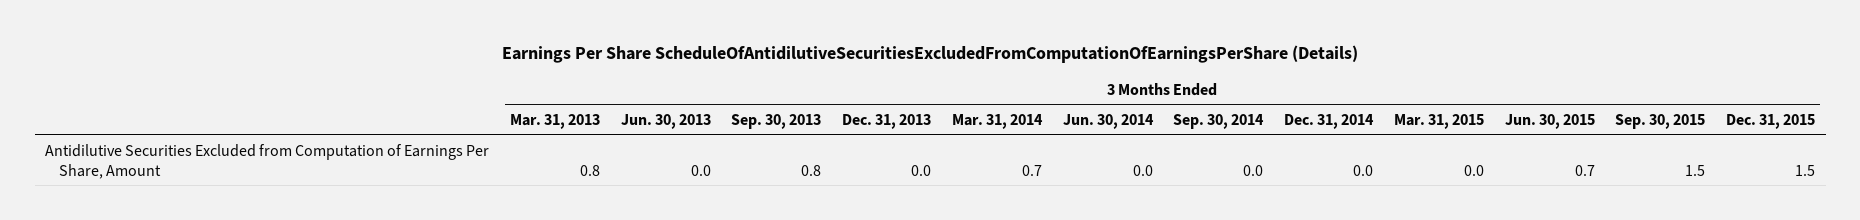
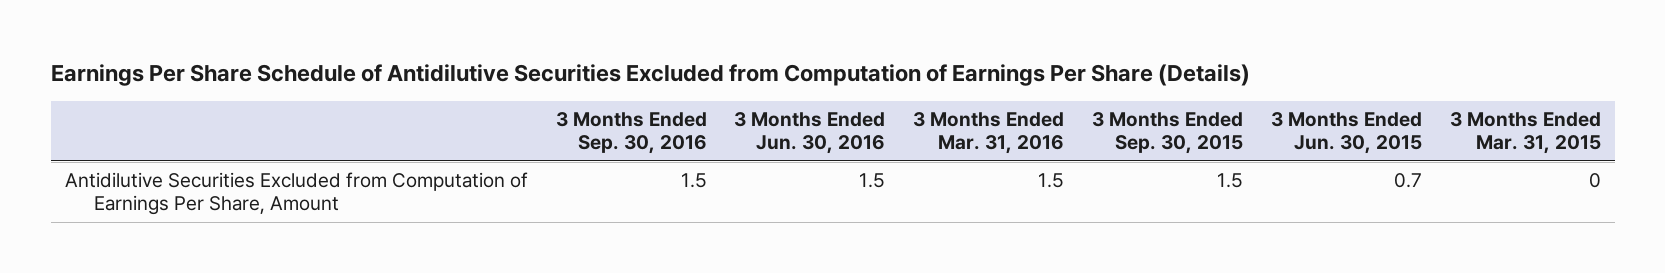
[502,45,1359,64] Earnings Per Share ScheduleOfAntidilutiveSecuritiesExcludedFromComputationOfEarningsPerShare (Details) -> [50,64,1250,87] Earnings Per Share Schedule of Antidilutive Securities Excluded from Computation of Earnings Per Share (Details)
[509,113,600,129] Mar. 31, 2013 -> none
[620,113,711,129] Jun. 30, 2013 -> none
[731,113,822,129] Sep. 30, 2013 -> none
[842,113,932,129] Dec. 31, 2013 -> none
[951,113,1043,129] Mar. 31, 2014 -> none
[1062,113,1154,129] Jun. 30, 2014 -> none
[1173,113,1265,129] Sep. 30, 2014 -> none
[1284,113,1375,129] Dec. 31, 2014 -> none
[1726,113,1816,129] Dec. 31, 2015 -> none
none -> [555,112,707,155] 3 Months Ended Sep. 30, 2016
none -> [734,112,886,155] 3 Months Ended Jun. 30, 2016
none -> [913,112,1065,155] 3 Months Ended Mar. 31, 2016
[1463,164,1484,176] 0.0 -> [1588,173,1601,189] 0

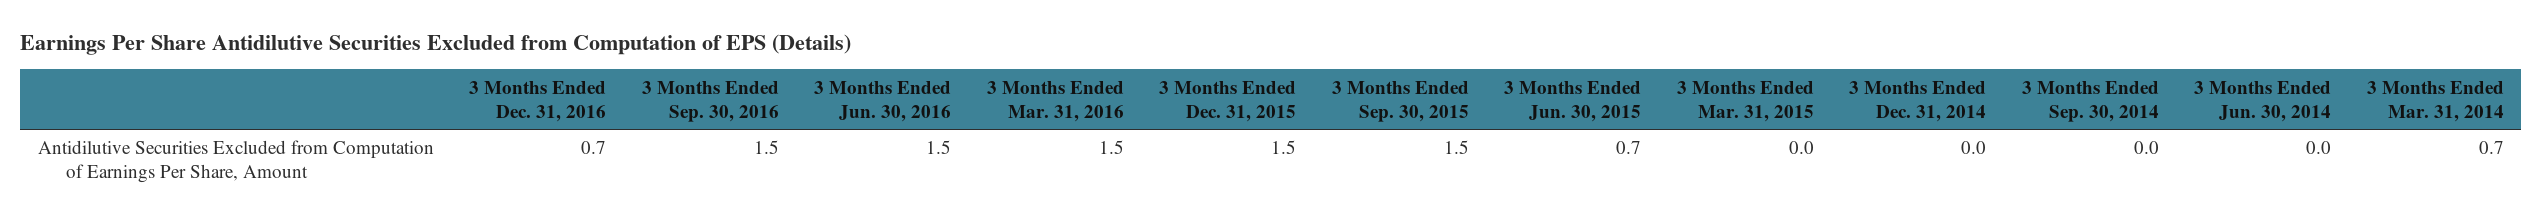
[50,64,1250,87] Earnings Per Share Schedule of Antidilutive Securities Excluded from Computation of Earnings Per Share (Details) -> [20,33,852,55] Earnings Per Share Antidilutive Securities Excluded from Computation of EPS (Details)
none -> [469,80,607,122] 3 Months Ended Dec. 31, 2016
none -> [1159,80,1297,122] 3 Months Ended Dec. 31, 2015
none -> [1849,80,1987,122] 3 Months Ended Dec. 31, 2014
none -> [2021,80,2159,122] 3 Months Ended Sep. 30, 2014
none -> [2194,80,2332,122] 3 Months Ended Jun. 30, 2014
none -> [2366,80,2504,122] 3 Months Ended Mar. 31, 2014
[1588,173,1601,189] 0 -> [1788,141,1814,155] 0.0

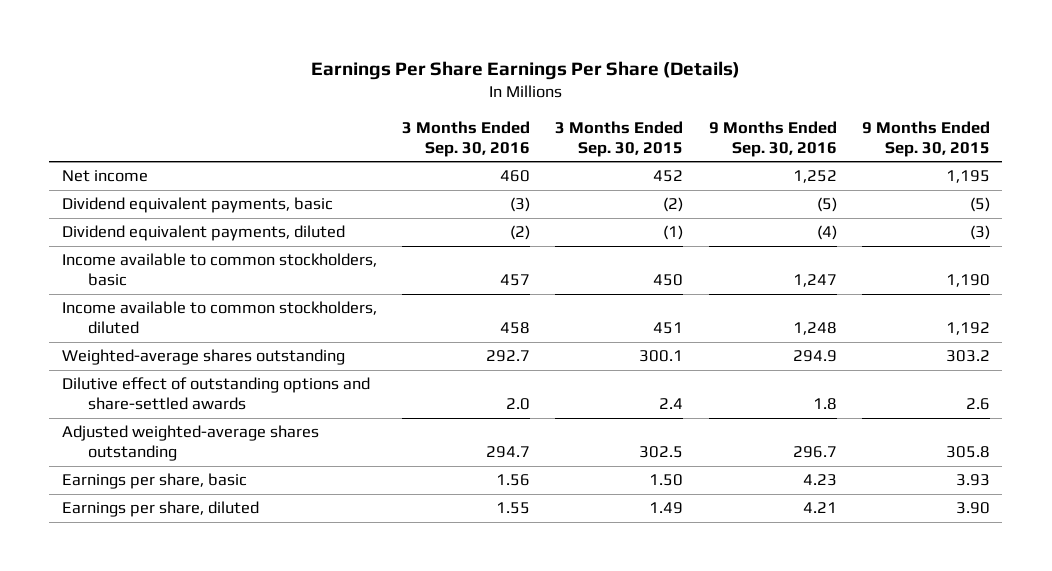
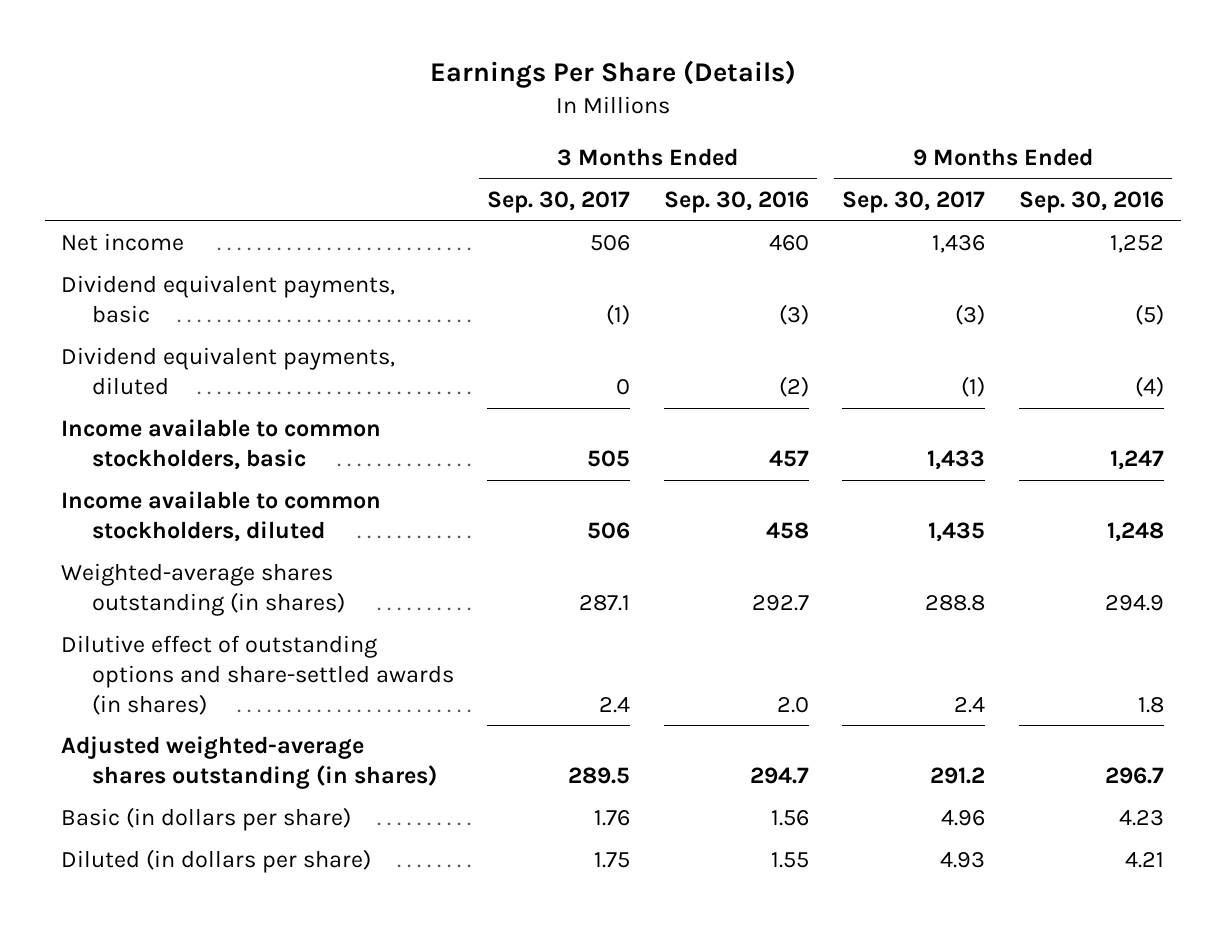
[310,60,740,80] Earnings Per Share Earnings Per Share (Details) -> [429,60,796,89] Earnings Per Share (Details)
[555,120,684,157] 3 Months Ended Sep. 30, 2015 -> none
[861,120,990,157] 9 Months Ended Sep. 30, 2015 -> none
none -> [487,190,631,213] Sep. 30, 2017
none -> [842,190,986,213] Sep. 30, 2017
[62,349,346,366] Weighted-average shares outstanding -> [61,563,345,617] Weighted-average shares outstanding (in shares)
[62,377,371,411] Dilutive effect of outstanding options and share-settled awards -> [61,635,454,715] Dilutive effect of outstanding options and share-settled awards (in shares)
[62,425,320,462] Adjusted weighted-average shares outstanding -> [61,736,437,790] Adjusted weighted-average shares outstanding (in shares)
[62,473,248,490] Earnings per share, basic -> [61,807,352,832] Basic (in dollars per share)
[62,501,260,518] Earnings per share, diluted -> [61,849,372,874] Diluted (in dollars per share)

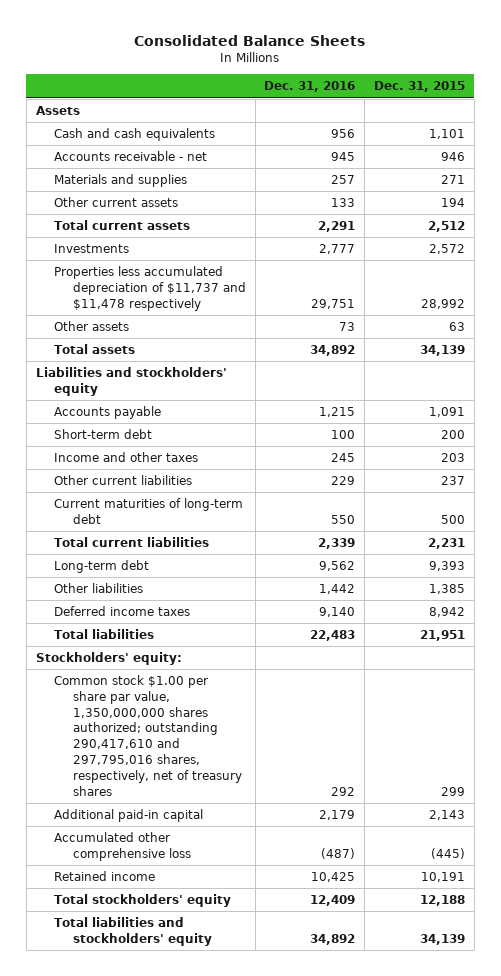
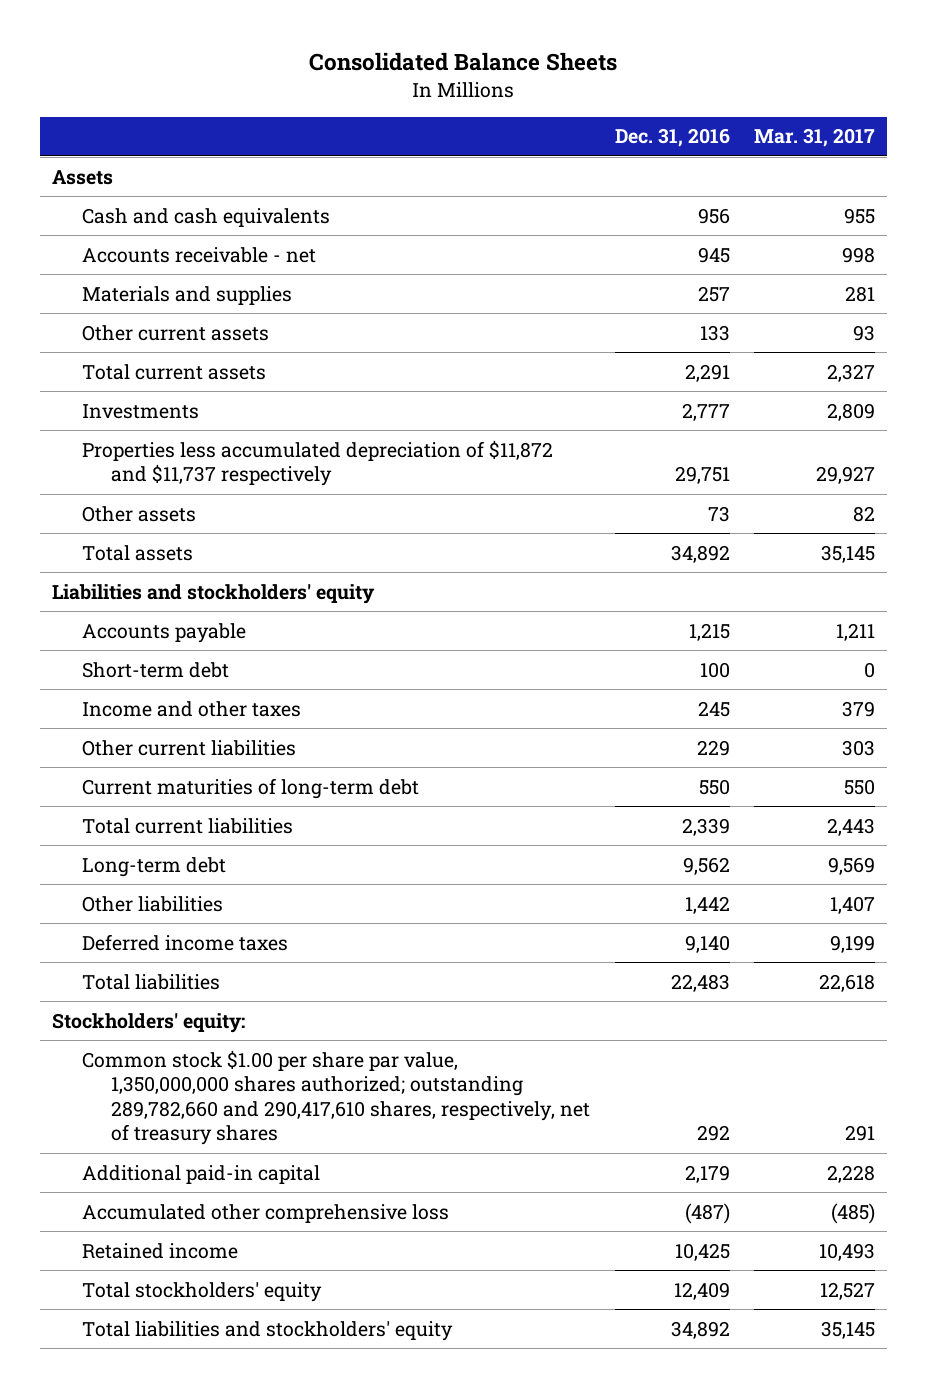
[373,81,465,93] Dec. 31, 2015 -> none
none -> [753,128,875,148] Mar. 31, 2017
[54,266,246,311] Properties less accumulated depreciation of $11,737 and $11,478 respectively -> [81,439,553,487] Properties less accumulated depreciation of $11,872 and $11,737 respectively
[54,675,242,796] Common stock $1.00 per share par value, 1,350,000,000 shares authorized; outstanding 290,417,610 and 297,795,016 shares, respectively, net of treasury shares -> [81,1049,591,1146] Common stock $1.00 per share par value, 1,350,000,000 shares authorized; outstanding 289,782,660 and 290,417,610 shares, respectively, net of treasury shares

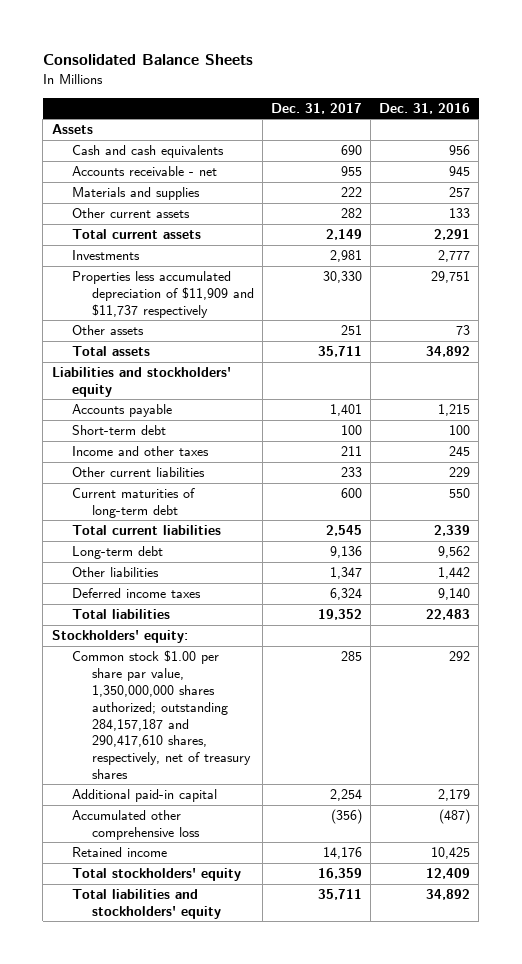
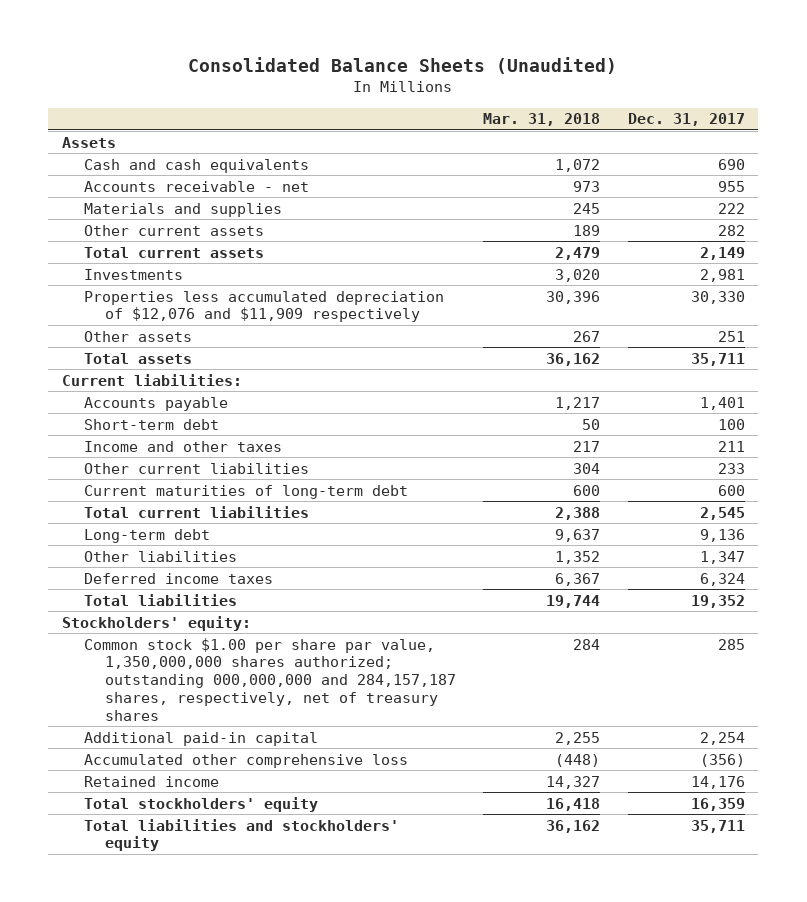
[42,53,253,65] Consolidated Balance Sheets -> [188,56,618,74] Consolidated Balance Sheets (Unaudited)
[379,102,471,114] Dec. 31, 2016 -> none
none -> [483,113,601,127] Mar. 31, 2018
[71,271,254,318] Properties less accumulated depreciation of $11,909 and $11,737 respectively -> [83,290,444,323] Properties less accumulated depreciation of $12,076 and $11,909 respectively
[51,367,231,398] Liabilities and stockholders' equity -> none
none -> [61,373,242,386] Current liabilities:
[71,650,251,780] Common stock $1.00 per share par value, 1,350,000,000 shares authorized; outstanding 284,157,187 and 290,417,610 shares, respectively, net of treasury shares -> [83,637,457,721] Common stock $1.00 per share par value, 1,350,000,000 shares authorized; outstanding 000,000,000 and 284,157,187 shares, respectively, net of treasury shares

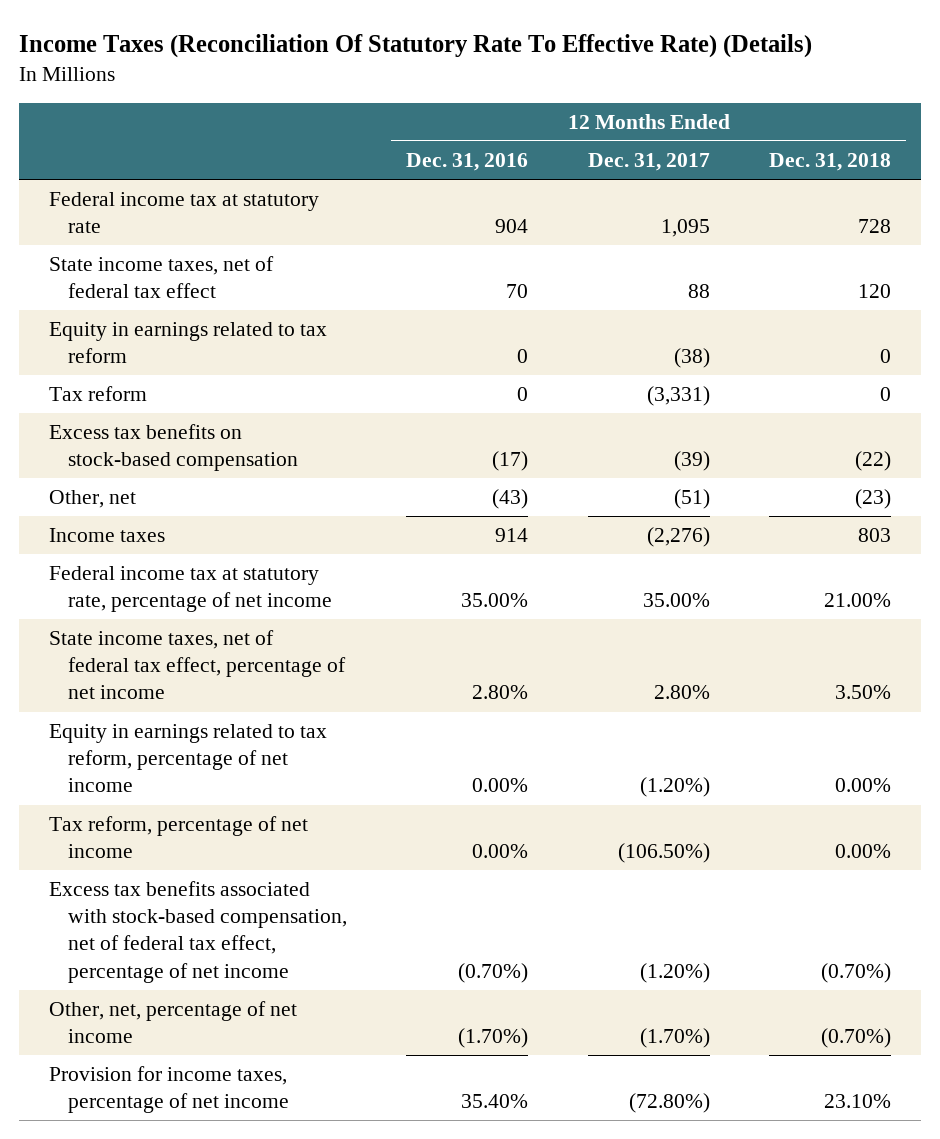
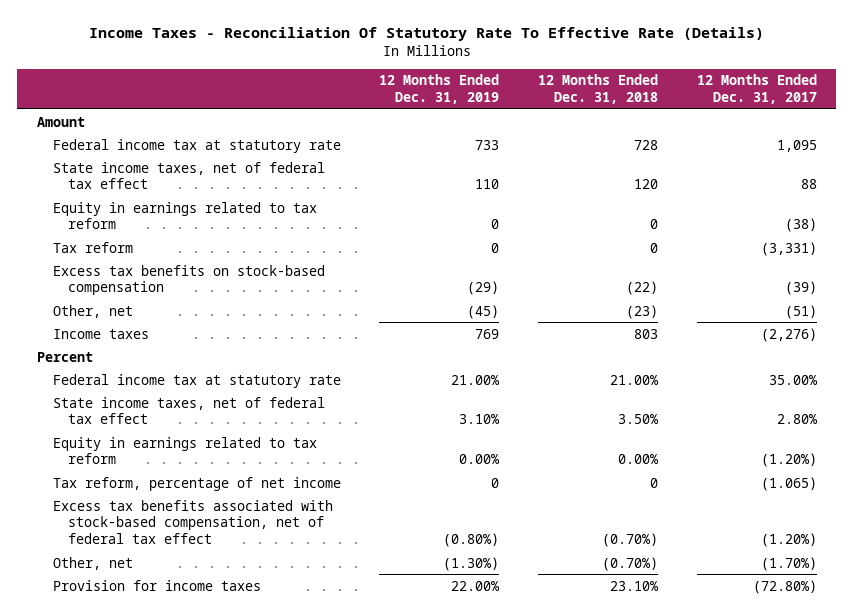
[19,34,813,59] Income Taxes (Reconciliation Of Statutory Rate To Effective Rate) (Details) -> [88,26,764,41] Income Taxes - Reconciliation Of Statutory Rate To Effective Rate (Details)
[406,152,529,171] Dec. 31, 2016 -> none
none -> [379,74,500,105] 12 Months Ended Dec. 31, 2019
none -> [36,116,85,127] Amount
none -> [36,351,93,362] Percent
[48,566,332,613] Federal income tax at statutory rate, percentage of net income -> [52,373,341,388] Federal income tax at statutory rate
[48,630,346,700] State income taxes, net of federal tax effect, percentage of net income -> [52,396,325,425] State income taxes, net of federal tax effect
[48,724,327,793] Equity in earnings related to tax reform, percentage of net income -> [52,436,317,465] Equity in earnings related to tax reform
[617,843,710,864] (106.50%) -> [760,476,817,491] (1.065)
[835,844,892,859] 0.00% -> [649,477,658,488] 0
[48,881,347,983] Excess tax benefits associated with stock-based compensation, net of federal tax effect, percentage of net income -> [52,499,333,544] Excess tax benefits associated with stock-based compensation, net of federal tax effect
[48,1001,297,1044] Other, net, percentage of net income -> [52,556,133,570] Other, net
[48,1066,289,1114] Provision for income taxes, percentage of net income -> [52,579,261,591] Provision for income taxes

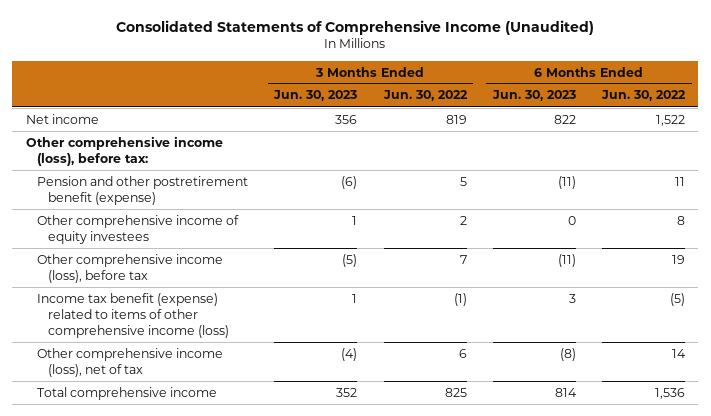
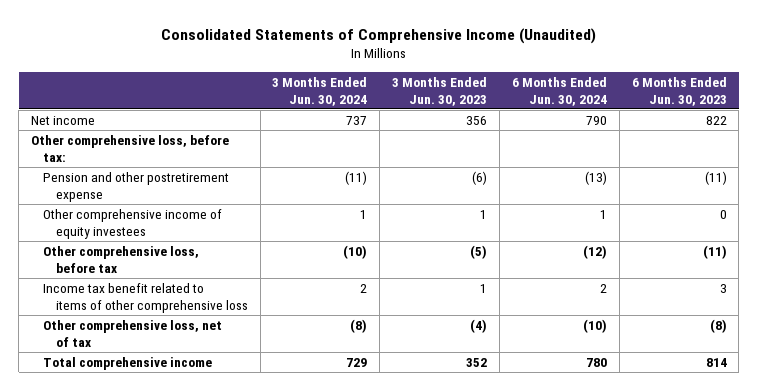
[382,90,468,102] Jun. 30, 2022 -> none
[601,90,687,102] Jun. 30, 2022 -> none
none -> [272,76,368,106] 3 Months Ended Jun. 30, 2024
none -> [511,76,607,106] 6 Months Ended Jun. 30, 2024
[25,135,223,166] Other comprehensive income (loss), before tax: -> [31,134,230,162] Other comprehensive loss, before tax:
[37,175,249,205] Pension and other postretirement benefit (expense) -> [43,171,230,202] Pension and other postretirement expense
[37,253,224,283] Other comprehensive income (loss), before tax -> [43,245,200,273] Other comprehensive loss, before tax
[37,292,230,338] Income tax benefit (expense) related to items of other comprehensive income (loss) -> [43,282,248,313] Income tax benefit related to items of other comprehensive loss
[37,347,224,377] Other comprehensive income (loss), net of tax -> [43,319,223,347] Other comprehensive loss, net of tax

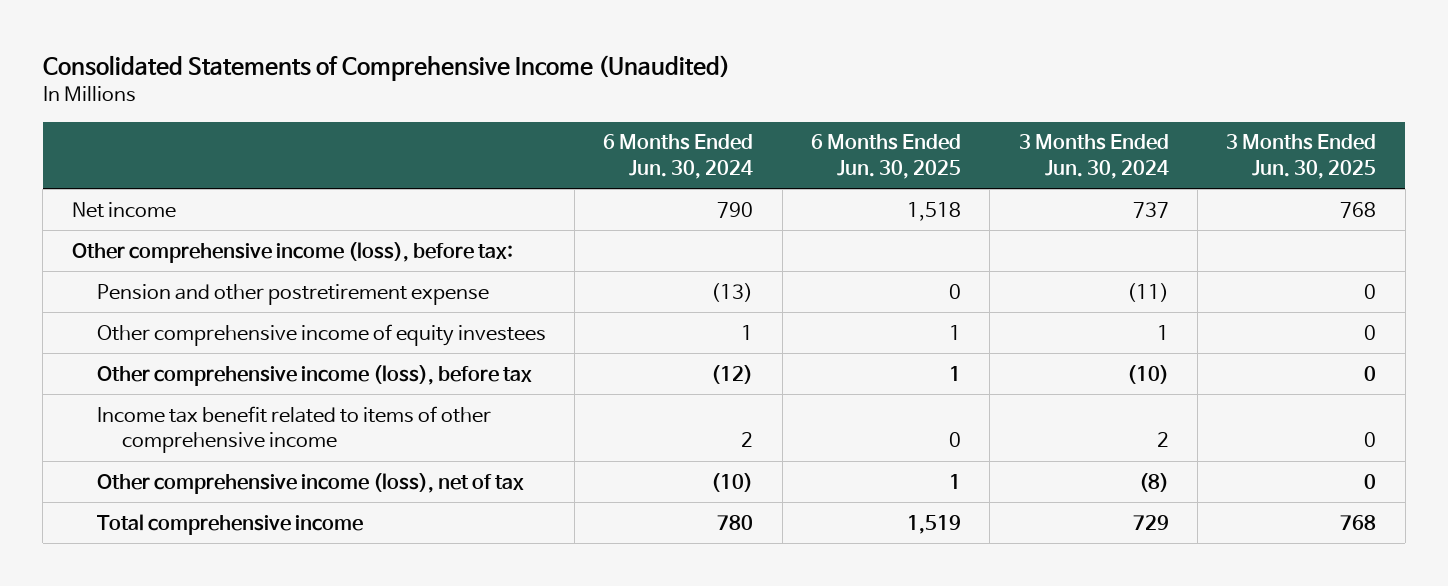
[392,76,488,106] 3 Months Ended Jun. 30, 2023 -> none
[631,76,727,106] 6 Months Ended Jun. 30, 2023 -> none
none -> [811,134,962,179] 6 Months Ended Jun. 30, 2025
none -> [1226,134,1377,179] 3 Months Ended Jun. 30, 2025
[31,134,230,162] Other comprehensive loss, before tax: -> [71,241,513,263] Other comprehensive income (loss), before tax:
[43,245,200,273] Other comprehensive loss, before tax -> [96,364,532,386] Other comprehensive income (loss), before tax
[43,282,248,313] Income tax benefit related to items of other comprehensive loss -> [96,405,491,454] Income tax benefit related to items of other comprehensive income
[43,319,223,347] Other comprehensive loss, net of tax -> [96,472,524,494] Other comprehensive income (loss), net of tax

